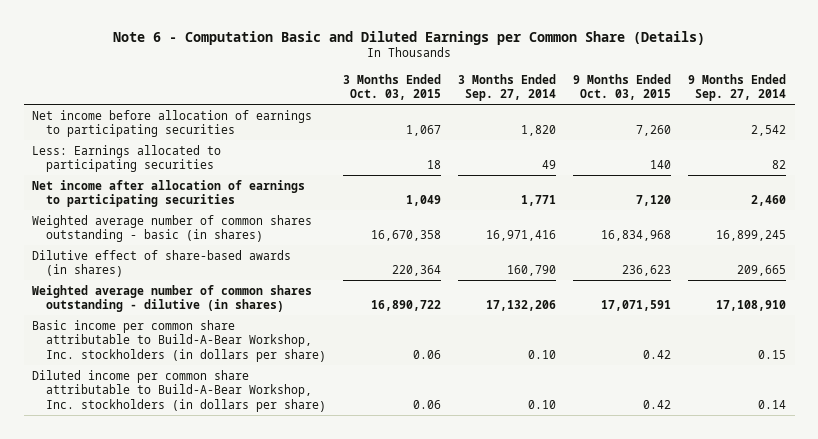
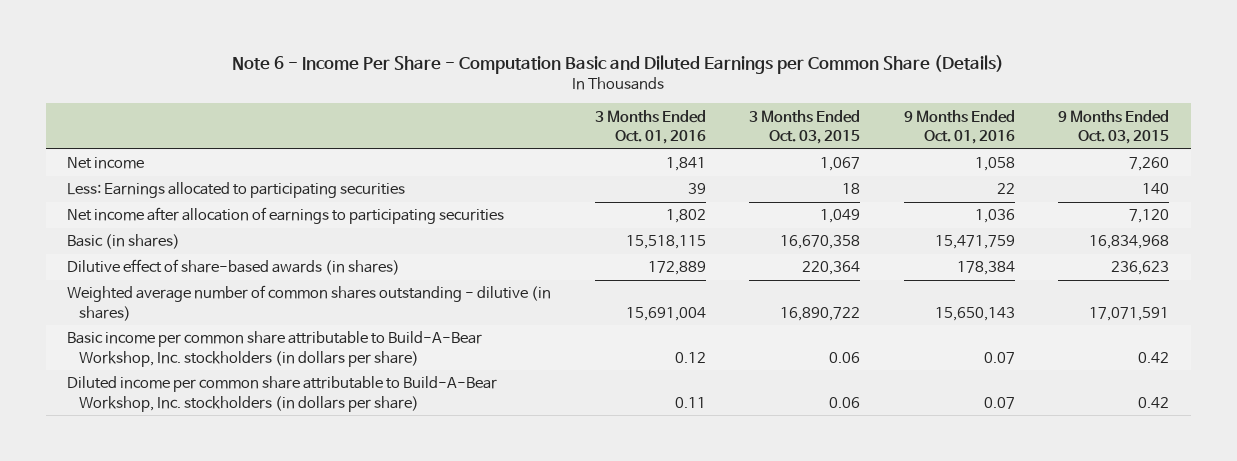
[113,30,706,45] Note 6 - Computation Basic and Diluted Earnings per Common Share (Details) -> [232,54,1005,74] Note 6 - Income Per Share - Computation Basic and Diluted Earnings per Common Share (Details)
[457,73,556,102] 3 Months Ended Sep. 27, 2014 -> none
[688,73,787,102] 9 Months Ended Sep. 27, 2014 -> none
none -> [594,109,706,145] 3 Months Ended Oct. 01, 2016
none -> [903,109,1015,145] 9 Months Ended Oct. 01, 2016
[32,109,313,138] Net income before allocation of earnings to participating securities -> [67,157,145,170] Net income
[32,214,313,243] Weighted average number of common shares outstanding - basic (in shares) -> [67,234,181,250] Basic (in shares)

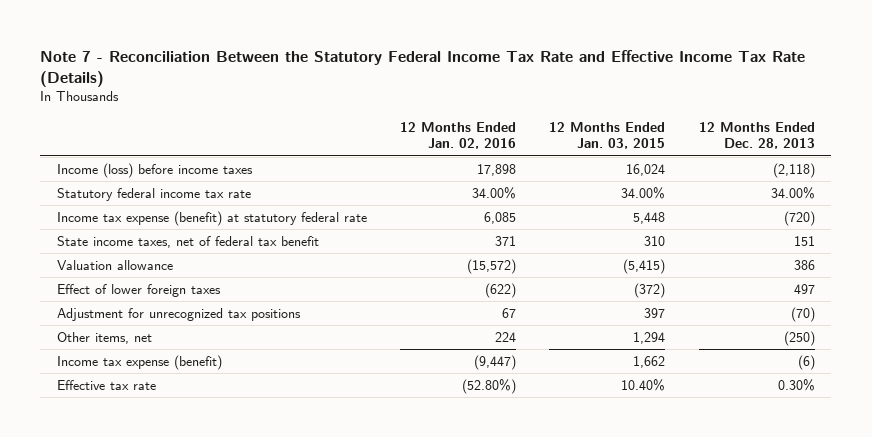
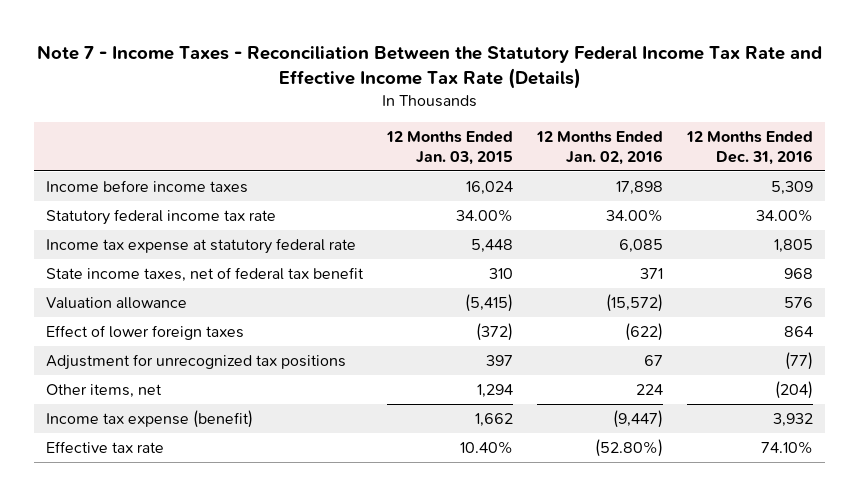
[40,49,806,87] Note 7 - Reconciliation Between the Statutory Federal Income Tax Rate and Effective Income Tax Rate (Details) -> [36,45,822,90] Note 7 - Income Taxes - Reconciliation Between the Statutory Federal Income Tax Rate and Effective Income Tax Rate (Details)
[698,121,815,150] 12 Months Ended Dec. 28, 2013 -> none
none -> [685,131,813,165] 12 Months Ended Dec. 31, 2016
[56,162,253,178] Income (loss) before income taxes -> [46,179,249,193] Income before income taxes
[56,210,367,226] Income tax expense (benefit) at statutory federal rate -> [46,237,357,254] Income tax expense at statutory federal rate

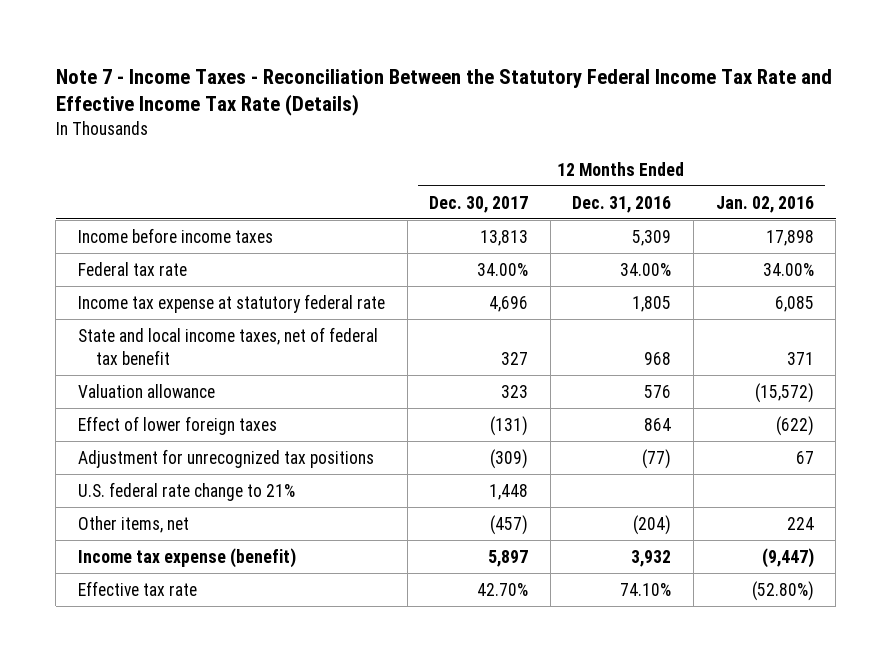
[386,131,514,165] 12 Months Ended Jan. 03, 2015 -> none
none -> [429,195,529,213] Dec. 30, 2017
[46,208,277,225] Statutory federal income tax rate -> [78,261,188,276] Federal tax rate
[46,266,365,282] State income taxes, net of federal tax benefit -> [78,326,379,365] State and local income taxes, net of federal tax benefit
none -> [78,481,296,501] U.S. federal rate change to 21%

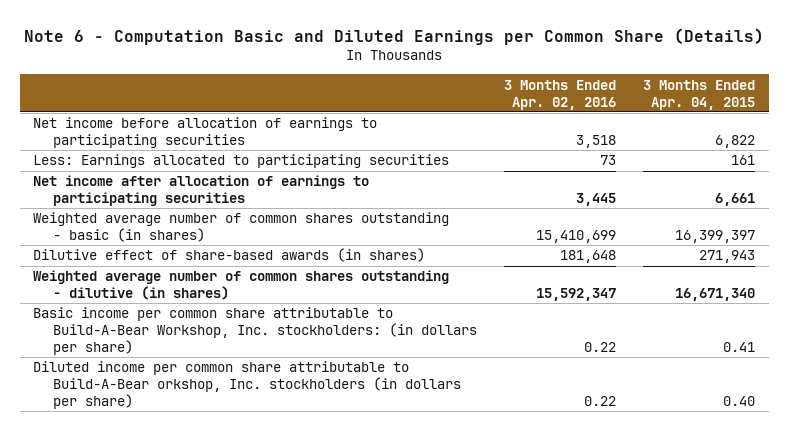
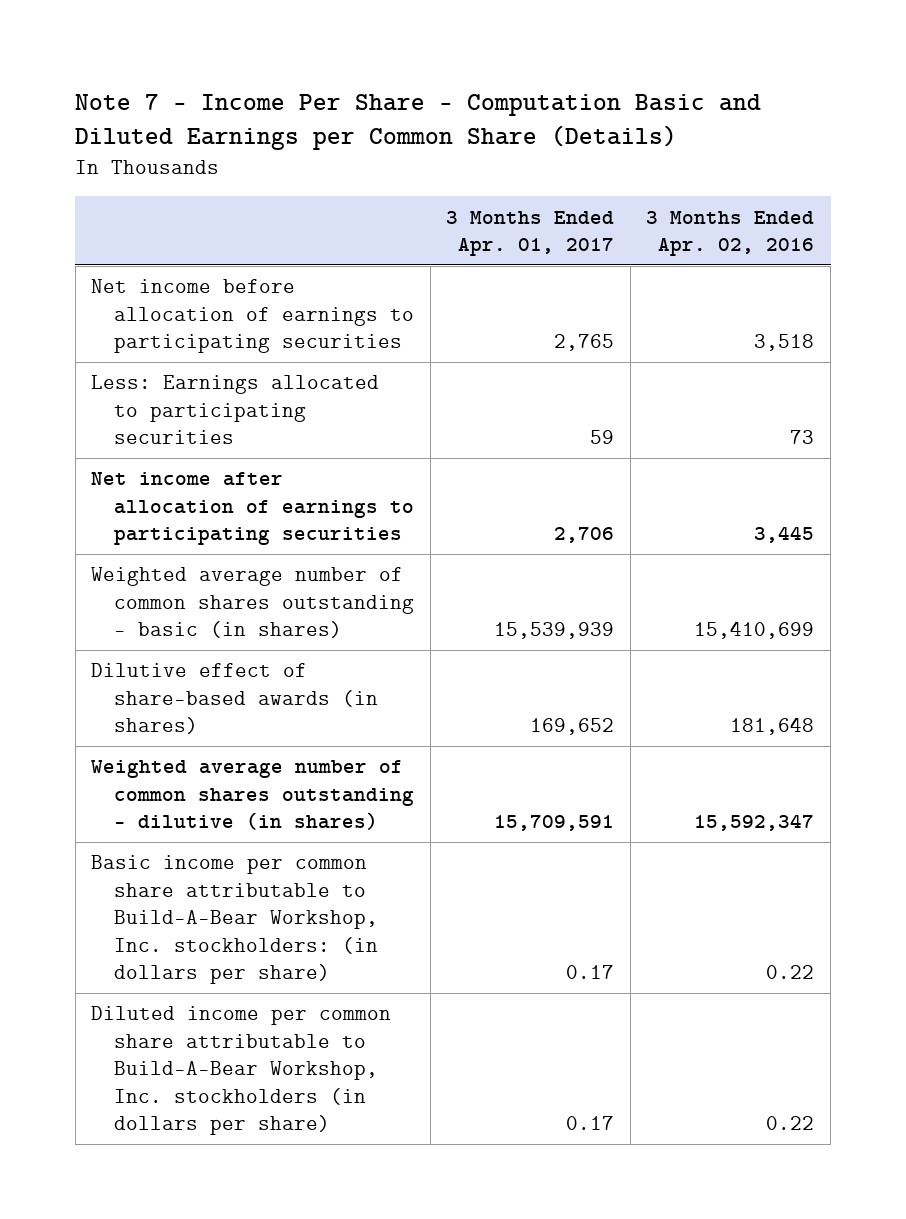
[24,27,765,45] Note 6 - Computation Basic and Diluted Earnings per Common Share (Details) -> [75,93,762,151] Note 7 - Income Per Share - Computation Basic and Diluted Earnings per Common Share (Details)
[643,79,756,110] 3 Months Ended Apr. 04, 2015 -> none
none -> [446,210,615,257] 3 Months Ended Apr. 01, 2017
[33,361,461,410] Diluted income per common share attributable to Build-A-Bear orkshop, Inc. stockholders (in dollars per share) -> [91,1006,392,1136] Diluted income per common share attributable to Build-A-Bear Workshop, Inc. stockholders (in dollars per share)

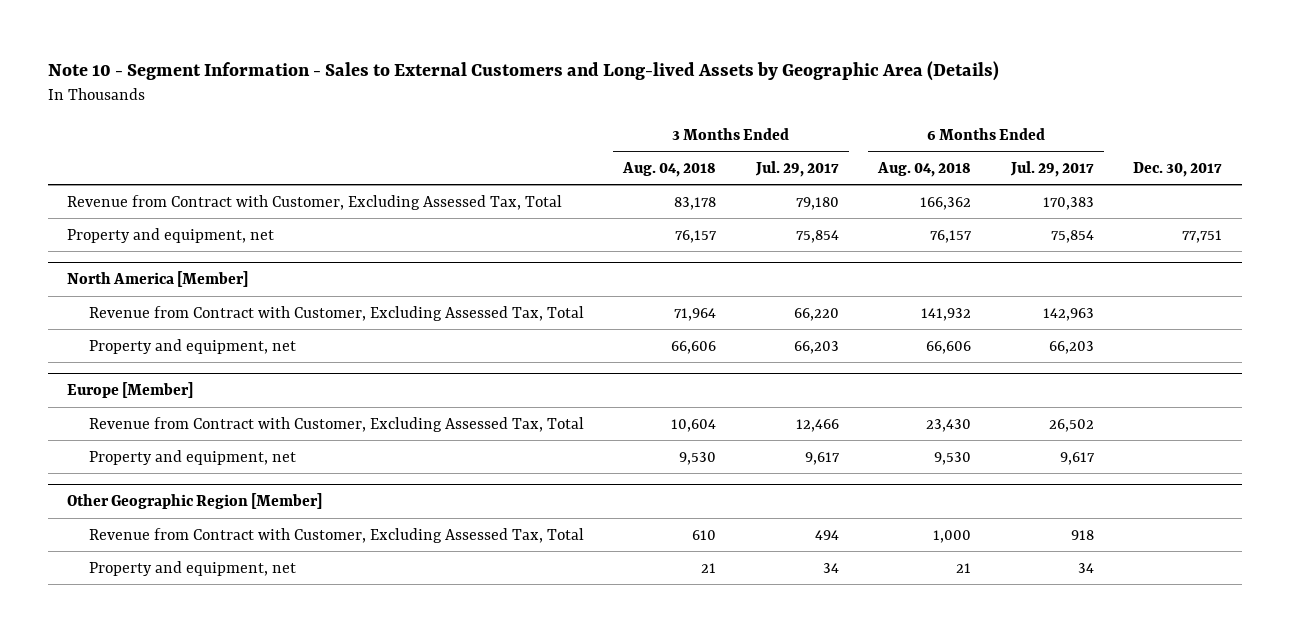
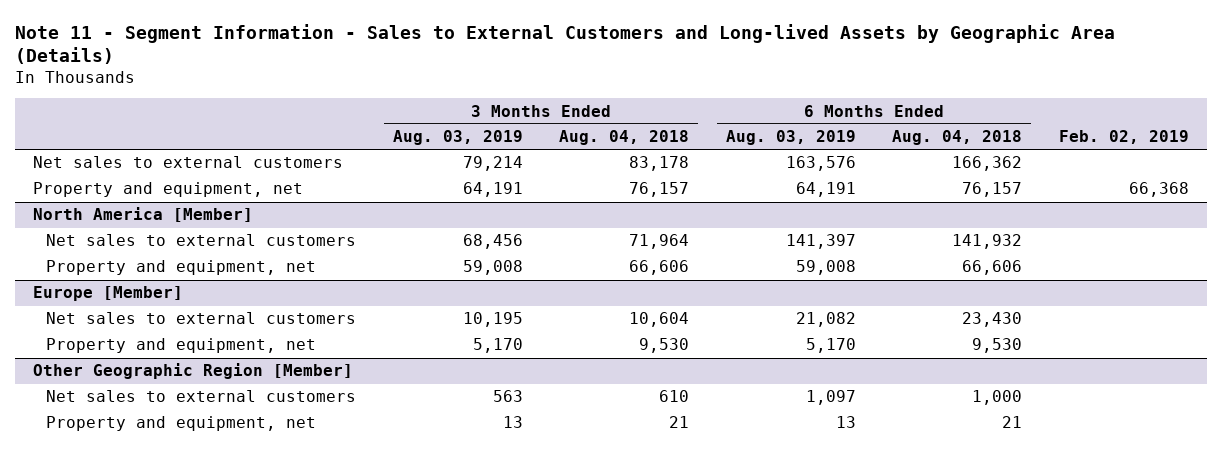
[47,60,999,81] Note 10 - Segment Information - Sales to External Customers and Long-lived Assets by Geographic Area (Details) -> [14,23,1115,65] Note 11 - Segment Information - Sales to External Customers and Long-lived Assets by Geographic Area (Details)
[754,160,839,177] Jul. 29, 2017 -> none
[1009,160,1094,177] Jul. 29, 2017 -> none
[1133,161,1223,177] Dec. 30, 2017 -> none
none -> [392,130,523,146] Aug. 03, 2019
none -> [725,130,856,146] Aug. 03, 2019
none -> [1058,130,1189,145] Feb. 02, 2019
[67,194,563,210] Revenue from Contract with Customer, Excluding Assessed Tax, Total -> [32,156,343,169] Net sales to external customers
[88,305,584,321] Revenue from Contract with Customer, Excluding Assessed Tax, Total -> [46,234,357,247] Net sales to external customers
[88,416,584,432] Revenue from Contract with Customer, Excluding Assessed Tax, Total -> [46,312,357,325] Net sales to external customers
[88,527,584,543] Revenue from Contract with Customer, Excluding Assessed Tax, Total -> [46,390,357,403] Net sales to external customers

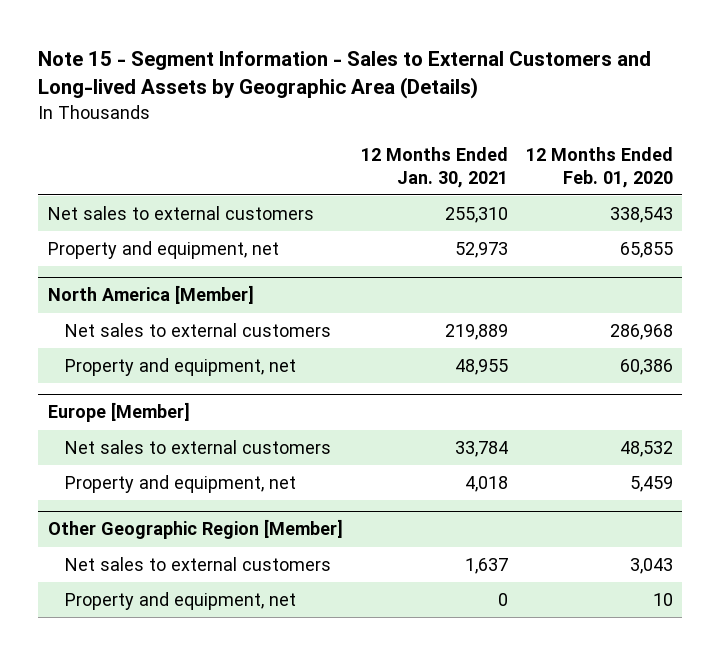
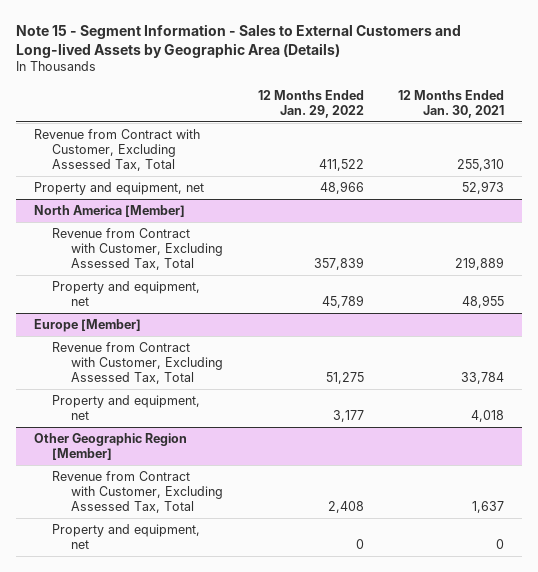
[525,146,673,188] 12 Months Ended Feb. 01, 2020 -> none
none -> [257,89,364,118] 12 Months Ended Jan. 29, 2022
[47,206,314,221] Net sales to external customers -> [33,129,200,171] Revenue from Contract with Customer, Excluding Assessed Tax, Total
[64,323,331,338] Net sales to external customers -> [52,228,223,270] Revenue from Contract with Customer, Excluding Assessed Tax, Total
[64,440,331,455] Net sales to external customers -> [52,342,223,384] Revenue from Contract with Customer, Excluding Assessed Tax, Total
[64,557,331,572] Net sales to external customers -> [52,471,223,513] Revenue from Contract with Customer, Excluding Assessed Tax, Total

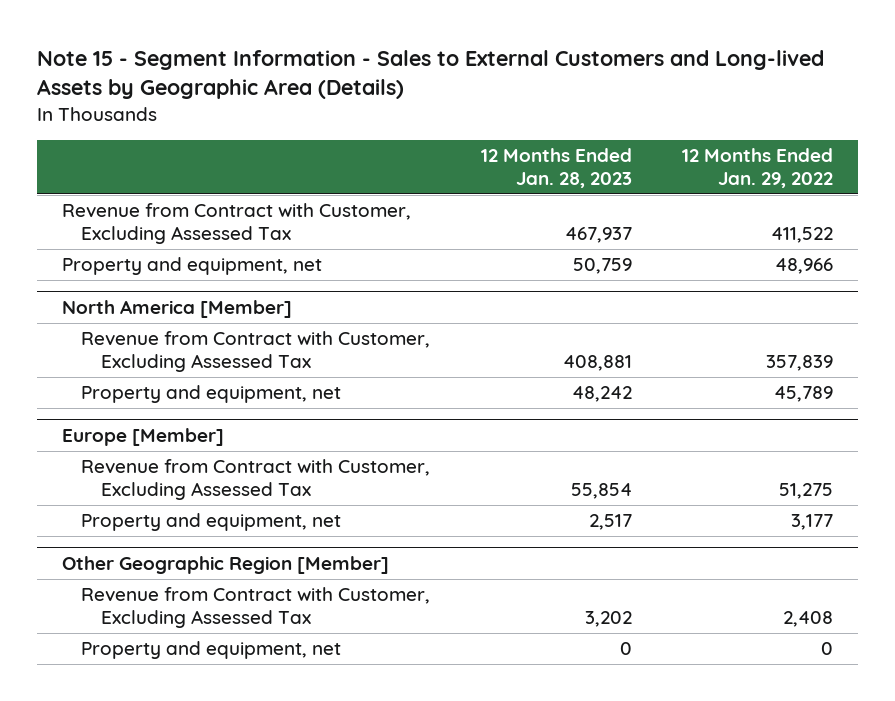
[398,89,505,118] 12 Months Ended Jan. 30, 2021 -> none
none -> [480,147,632,188] 12 Months Ended Jan. 28, 2023
[33,129,200,171] Revenue from Contract with Customer, Excluding Assessed Tax, Total -> [61,203,411,244] Revenue from Contract with Customer, Excluding Assessed Tax
[52,228,223,270] Revenue from Contract with Customer, Excluding Assessed Tax, Total -> [81,331,431,372] Revenue from Contract with Customer, Excluding Assessed Tax
[52,342,223,384] Revenue from Contract with Customer, Excluding Assessed Tax, Total -> [81,459,431,500] Revenue from Contract with Customer, Excluding Assessed Tax
[52,471,223,513] Revenue from Contract with Customer, Excluding Assessed Tax, Total -> [81,587,431,628] Revenue from Contract with Customer, Excluding Assessed Tax

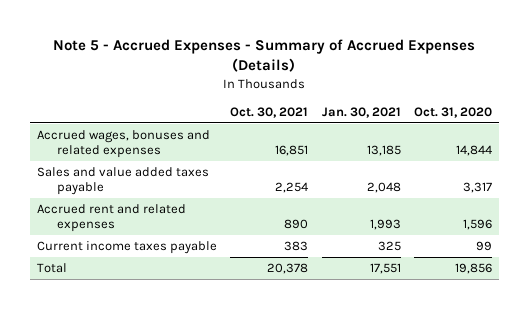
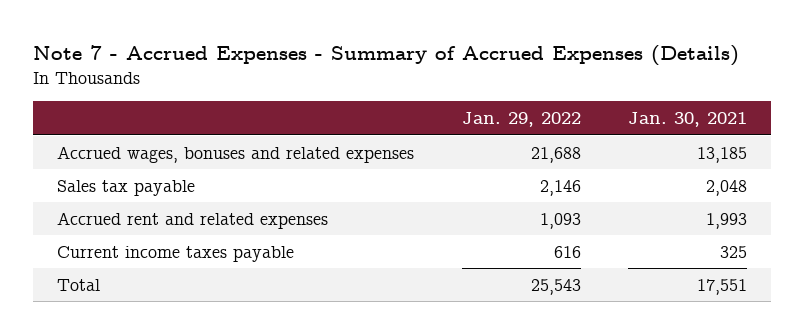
[53,39,476,73] Note 5 - Accrued Expenses - Summary of Accrued Expenses (Details) -> [33,45,740,67] Note 7 - Accrued Expenses - Summary of Accrued Expenses (Details)
[230,107,309,119] Oct. 30, 2021 -> none
[414,107,493,119] Oct. 31, 2020 -> none
none -> [461,112,581,128] Jan. 29, 2022
[36,166,209,196] Sales and value added taxes payable -> [56,179,195,196] Sales tax payable

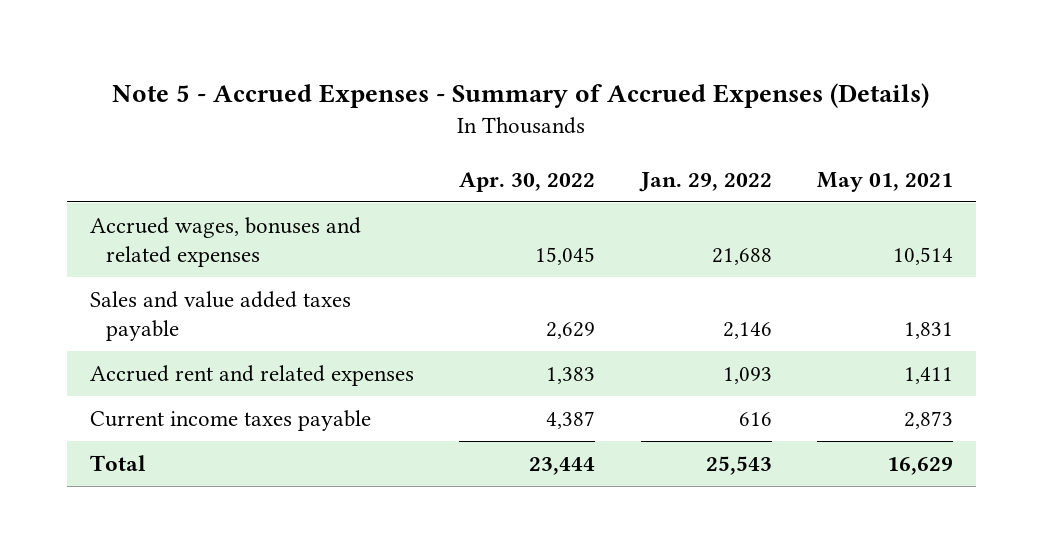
[33,45,740,67] Note 7 - Accrued Expenses - Summary of Accrued Expenses (Details) -> [112,83,930,109] Note 5 - Accrued Expenses - Summary of Accrued Expenses (Details)
[628,112,748,128] Jan. 30, 2021 -> none
none -> [459,171,596,192] Apr. 30, 2022
none -> [817,171,954,192] May 01, 2021
[56,179,195,196] Sales tax payable -> [89,291,351,342] Sales and value added taxes payable

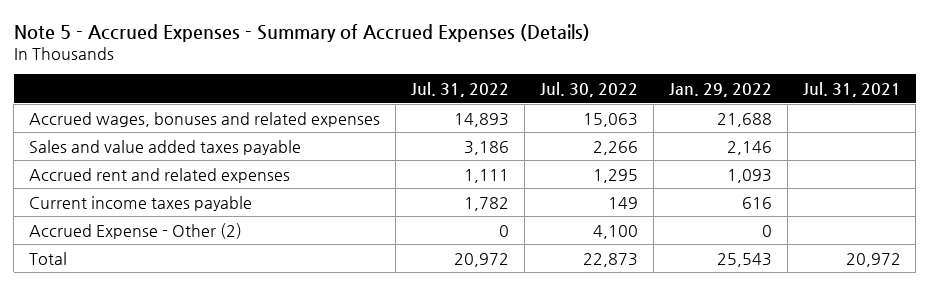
[459,171,596,192] Apr. 30, 2022 -> none
[817,171,954,192] May 01, 2021 -> none
none -> [411,82,510,98] Jul. 31, 2022
none -> [539,82,638,98] Jul. 30, 2022
none -> [802,82,901,98] Jul. 31, 2021
none -> [29,222,243,239] Accrued Expense - Other (2)

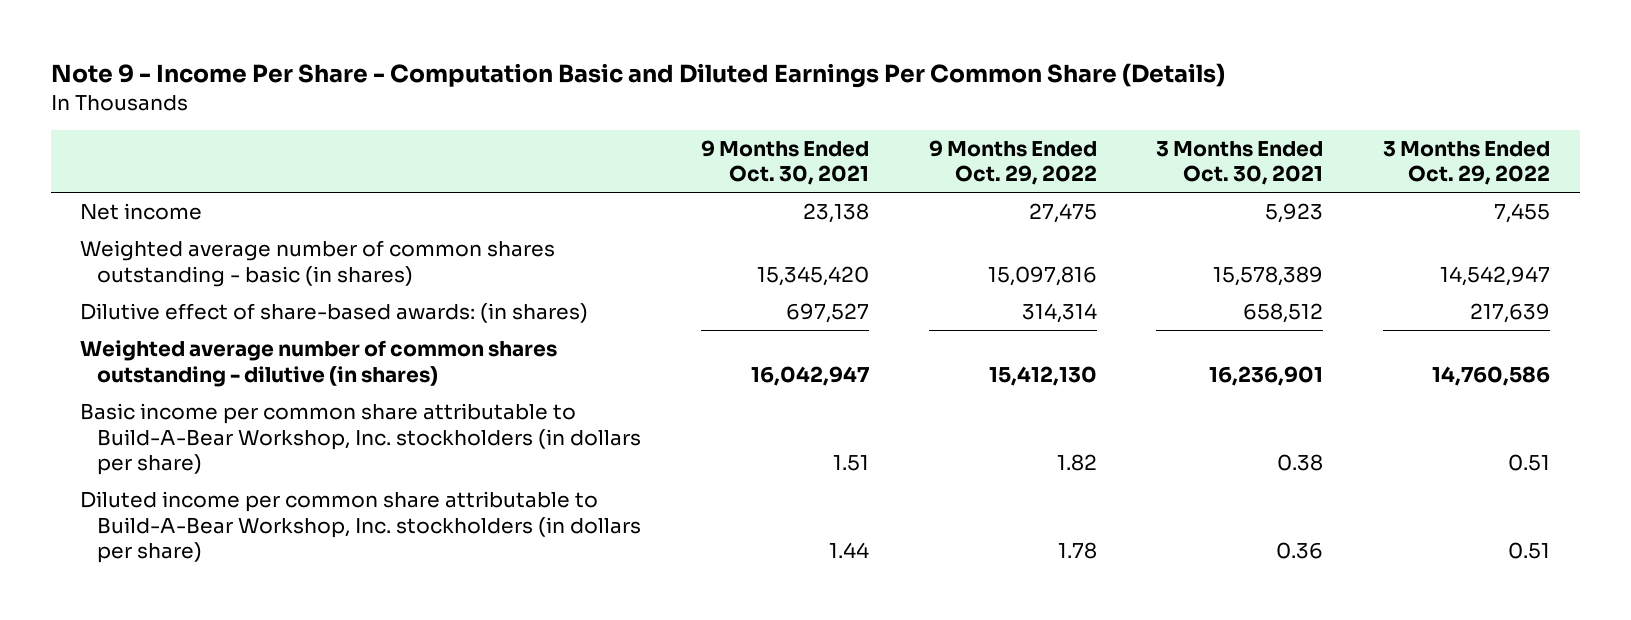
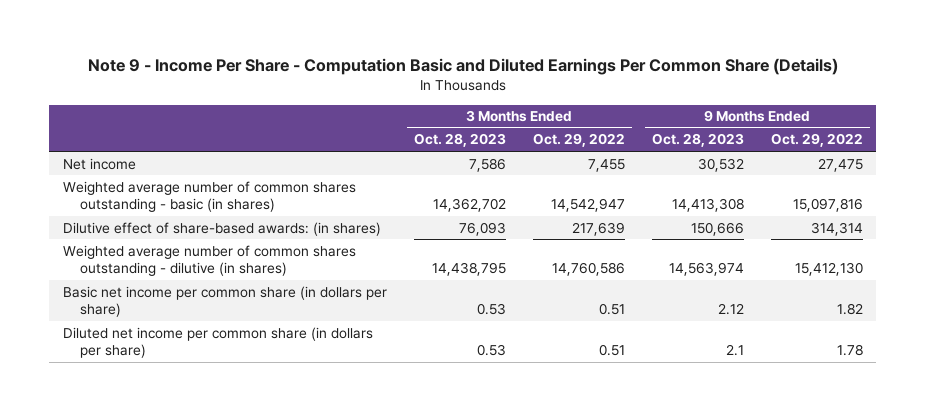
[700,139,869,186] 9 Months Ended Oct. 30, 2021 -> none
[1156,140,1324,186] 3 Months Ended Oct. 30, 2021 -> none
none -> [413,133,506,148] Oct. 28, 2023
none -> [651,133,744,148] Oct. 28, 2023
[80,402,641,476] Basic income per common share attributable to Build-A-Bear Workshop, Inc. stockholders (in dollars per share) -> [62,285,387,318] Basic net income per common share (in dollars per share)
[80,490,641,564] Diluted income per common share attributable to Build-A-Bear Workshop, Inc. stockholders (in dollars per share) -> [62,326,373,359] Diluted net income per common share (in dollars per share)

